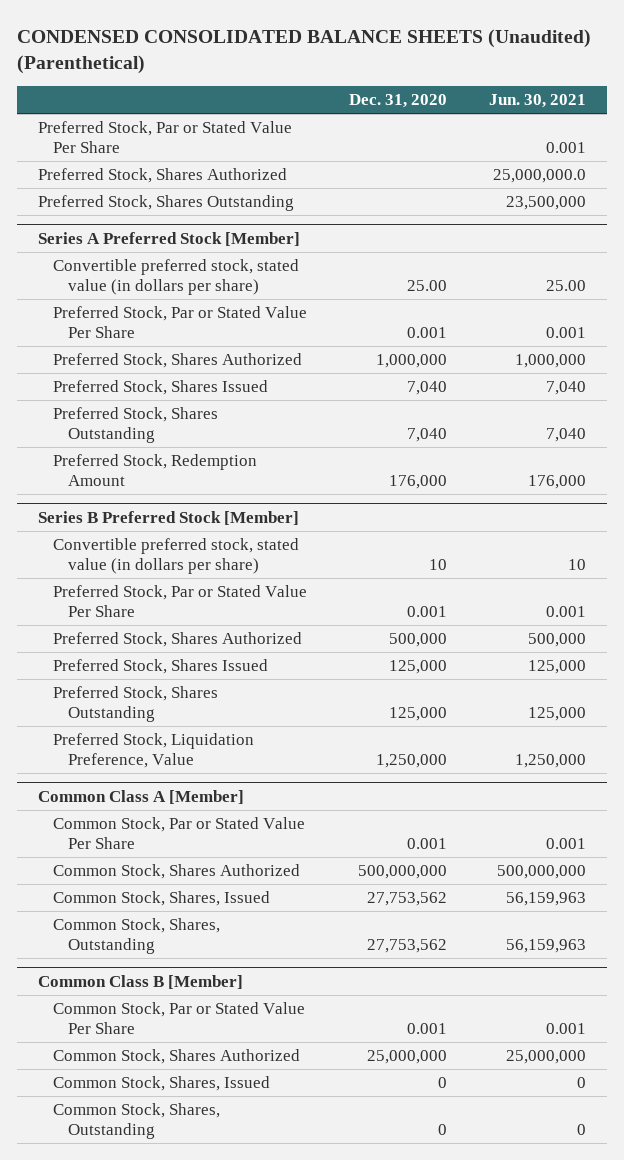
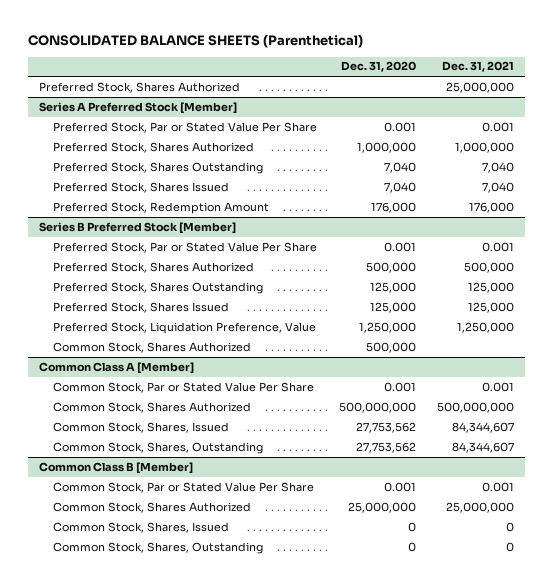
[17,29,592,75] CONDENSED CONSOLIDATED BALANCE SHEETS (Unaudited) (Parenthetical) -> [27,34,363,49] CONSOLIDATED BALANCE SHEETS (Parenthetical)
[489,94,587,109] Jun. 30, 2021 -> none
none -> [442,61,515,73] Dec. 31, 2021
[38,120,293,153] Preferred Stock, Par or Stated Value Per Share -> none
[38,194,295,211] Preferred Stock, Shares Outstanding -> none
[53,258,300,295] Convertible preferred stock, stated value (in dollars per share) -> none
[53,379,269,395] Preferred Stock, Shares Issued -> [53,181,230,193] Preferred Stock, Shares Issued
[53,537,300,574] Convertible preferred stock, stated value (in dollars per share) -> none
[53,658,269,674] Preferred Stock, Shares Issued -> [53,301,230,313] Preferred Stock, Shares Issued
none -> [53,341,252,353] Common Stock, Shares Authorized

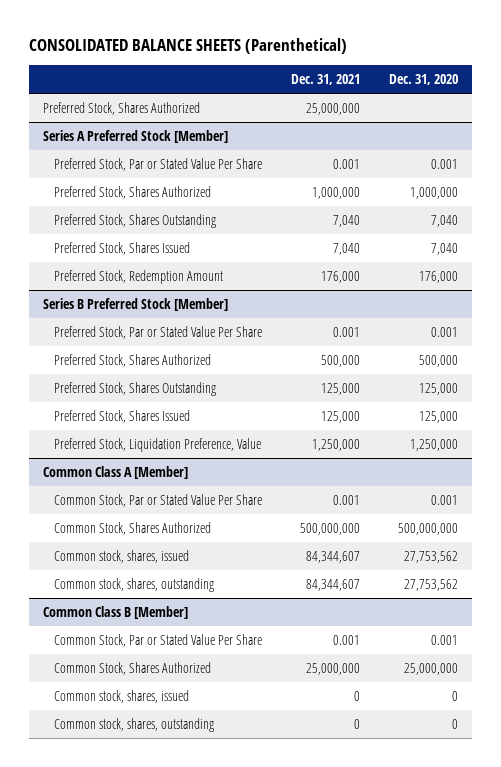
[53,341,252,353] Common Stock, Shares Authorized -> none
[53,421,230,433] Common Stock, Shares, Issued -> [54,550,190,564] Common stock, shares, issued
[53,441,264,454] Common Stock, Shares, Outstanding -> [54,578,215,593] Common stock, shares, outstanding
[53,521,230,533] Common Stock, Shares, Issued -> [54,690,190,704] Common stock, shares, issued
[53,541,264,554] Common Stock, Shares, Outstanding -> [54,718,215,733] Common stock, shares, outstanding

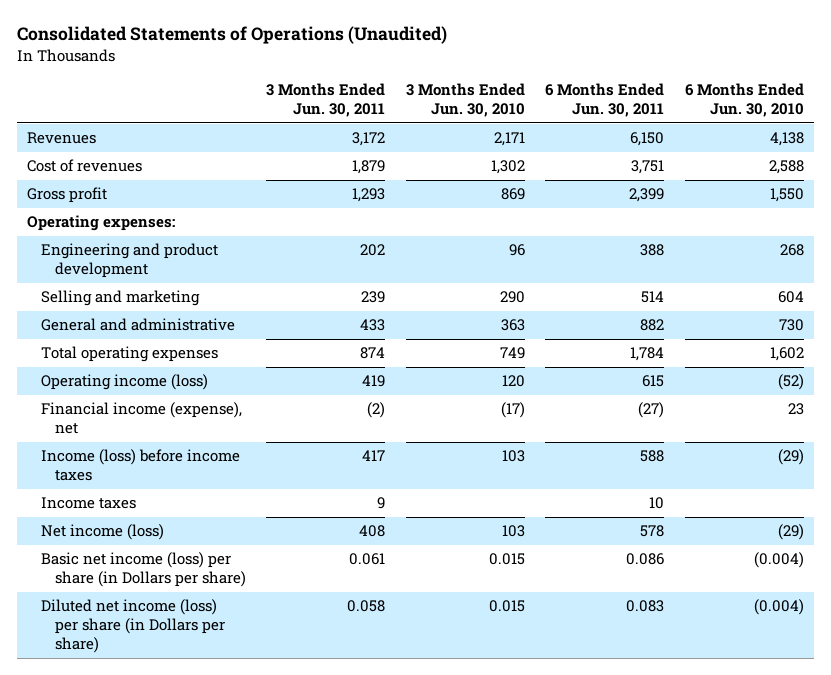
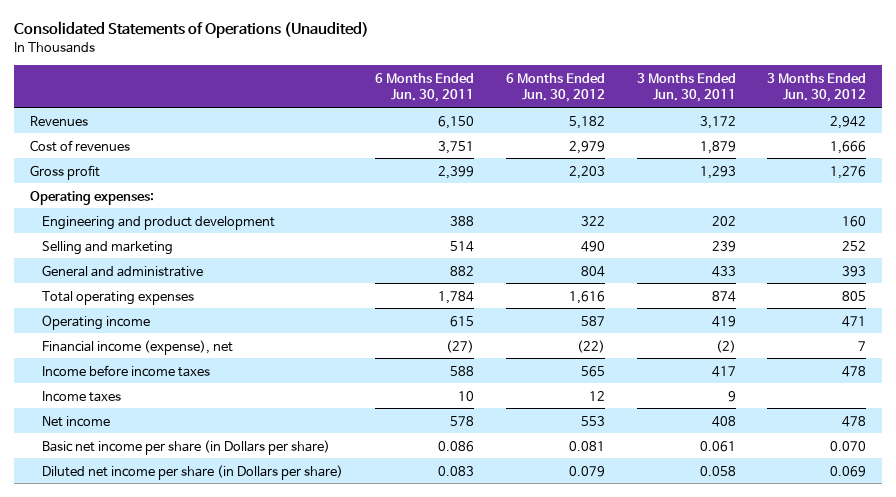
[405,83,525,118] 3 Months Ended Jun. 30, 2010 -> none
[684,83,804,118] 6 Months Ended Jun. 30, 2010 -> none
none -> [505,72,605,103] 6 Months Ended Jun. 30, 2012
none -> [767,72,867,103] 3 Months Ended Jun. 30, 2012
[40,374,208,391] Operating income (loss) -> [42,314,151,330] Operating income
[40,449,240,482] Income (loss) before income taxes -> [42,364,211,377] Income before income taxes
[40,524,164,541] Net income (loss) -> [42,415,111,427] Net income
[40,552,246,588] Basic net income (loss) per share (in Dollars per share) -> [42,439,331,455] Basic net income per share (in Dollars per share)
[40,599,225,654] Diluted net income (loss) per share (in Dollars per share) -> [42,464,344,480] Diluted net income per share (in Dollars per share)

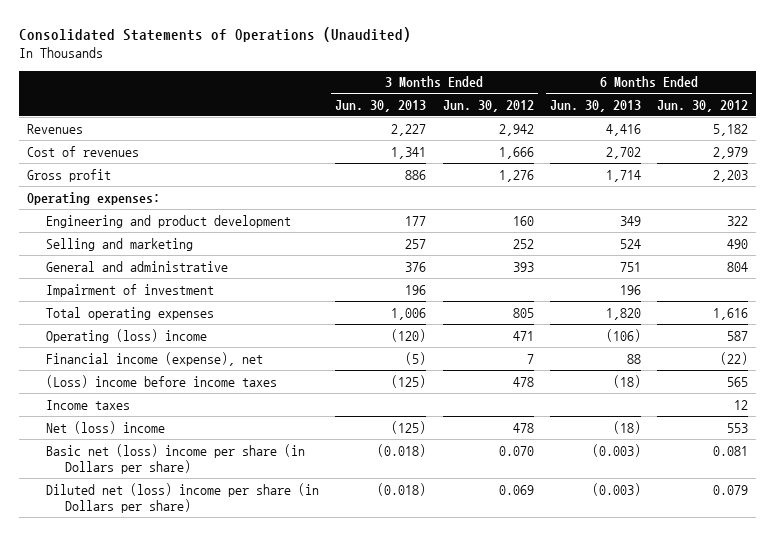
[375,72,475,103] 6 Months Ended Jun. 30, 2011 -> none
[636,72,736,103] 3 Months Ended Jun. 30, 2011 -> none
none -> [335,99,427,112] Jun. 30, 2013
none -> [549,99,641,112] Jun. 30, 2013
none -> [45,283,214,297] Impairment of investment
[42,314,151,330] Operating income -> [45,328,207,343] Operating (loss) income
[42,364,211,377] Income before income taxes -> [45,374,277,388] (Loss) income before income taxes
[42,415,111,427] Net income -> [45,420,165,434] Net (loss) income
[42,439,331,455] Basic net income per share (in Dollars per share) -> [45,443,305,475] Basic net (loss) income per share (in Dollars per share)
[42,464,344,480] Diluted net income per share (in Dollars per share) -> [45,482,319,514] Diluted net (loss) income per share (in Dollars per share)

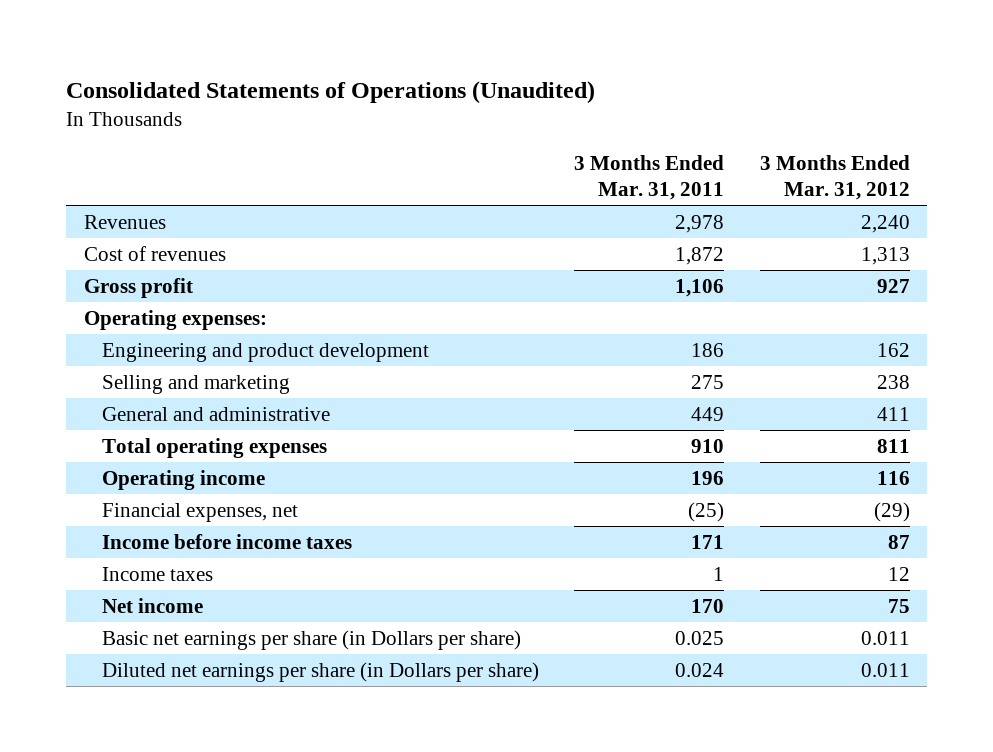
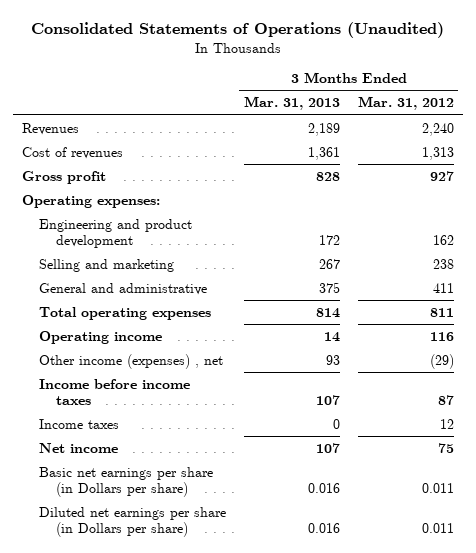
[574,155,725,200] 3 Months Ended Mar. 31, 2011 -> none
none -> [243,96,340,111] Mar. 31, 2013
[101,502,298,522] Financial expenses, net -> none
none -> [38,353,223,369] Other income (expenses) , net

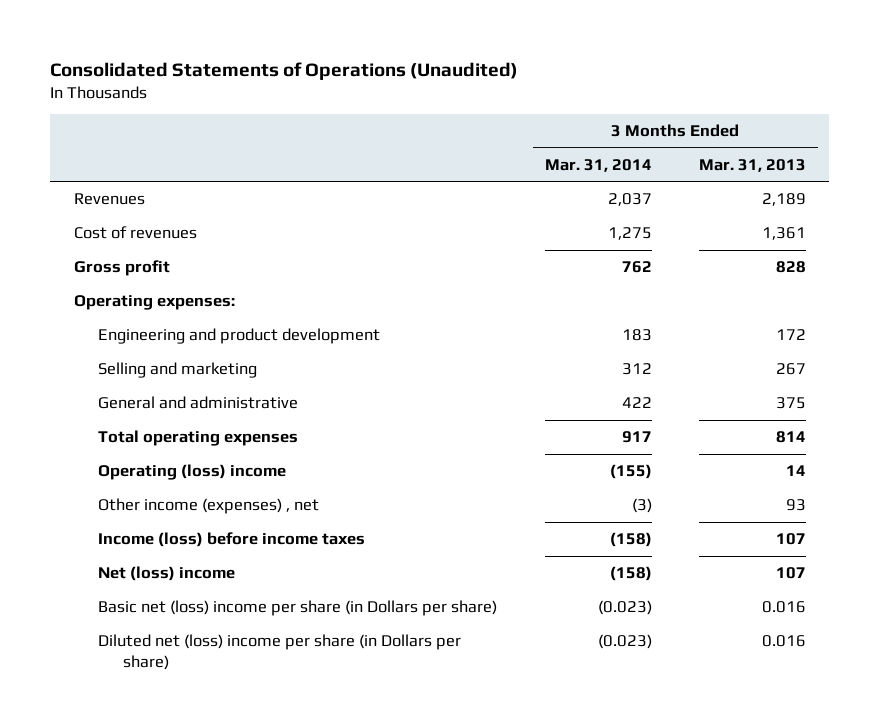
[357,96,454,111] Mar. 31, 2012 -> none
none -> [544,158,652,172] Mar. 31, 2014
[38,330,162,344] Operating income -> [98,464,287,481] Operating (loss) income
[38,418,119,429] Income taxes -> none
[38,378,190,405] Income before income taxes -> [98,532,366,548] Income (loss) before income taxes
[38,442,118,453] Net income -> [98,566,236,582] Net (loss) income
[38,466,213,497] Basic net earnings per share (in Dollars per share) -> [98,600,498,617] Basic net (loss) income per share (in Dollars per share)
[38,506,226,537] Diluted net earnings per share (in Dollars per share) -> [98,634,462,670] Diluted net (loss) income per share (in Dollars per share)

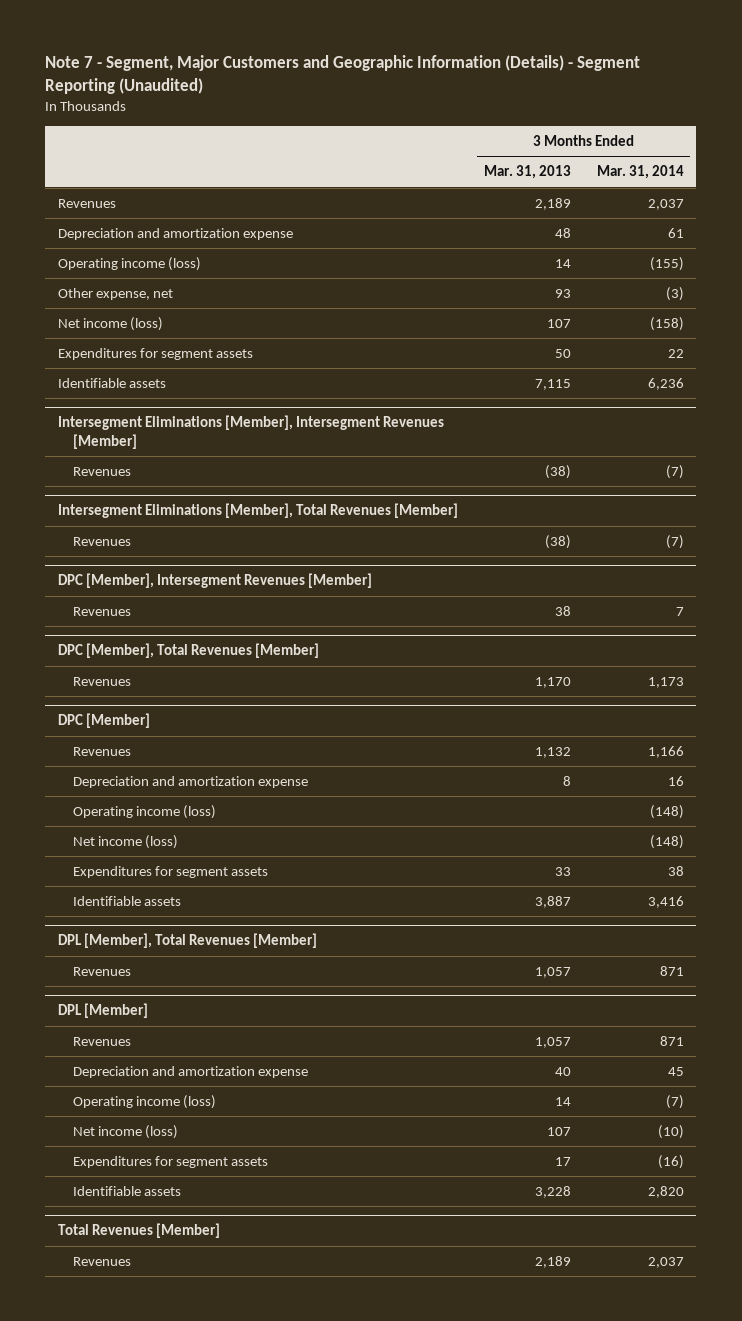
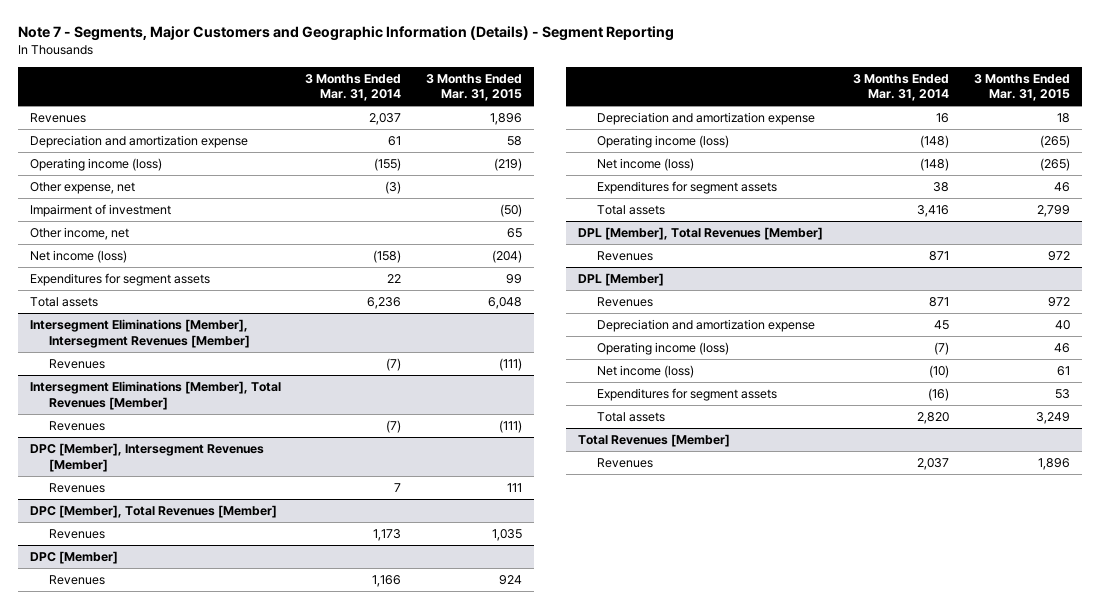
[45,55,641,95] Note 7 - Segment, Major Customers and Geographic Information (Details) - Segment Reporting (Unaudited) -> [17,26,674,42] Note 7 - Segments, Major Customers and Geographic Information (Details) - Segment Reporting
[483,165,571,180] Mar. 31, 2013 -> none
none -> [425,73,522,102] 3 Months Ended Mar. 31, 2015
none -> [29,204,171,218] Impairment of investment
none -> [29,227,129,241] Other income, net
[57,377,166,388] Identifiable assets -> [29,297,98,308] Total assets
[73,895,182,906] Identifiable assets -> [597,205,666,216] Total assets
[73,1185,182,1196] Identifiable assets -> [597,412,666,423] Total assets

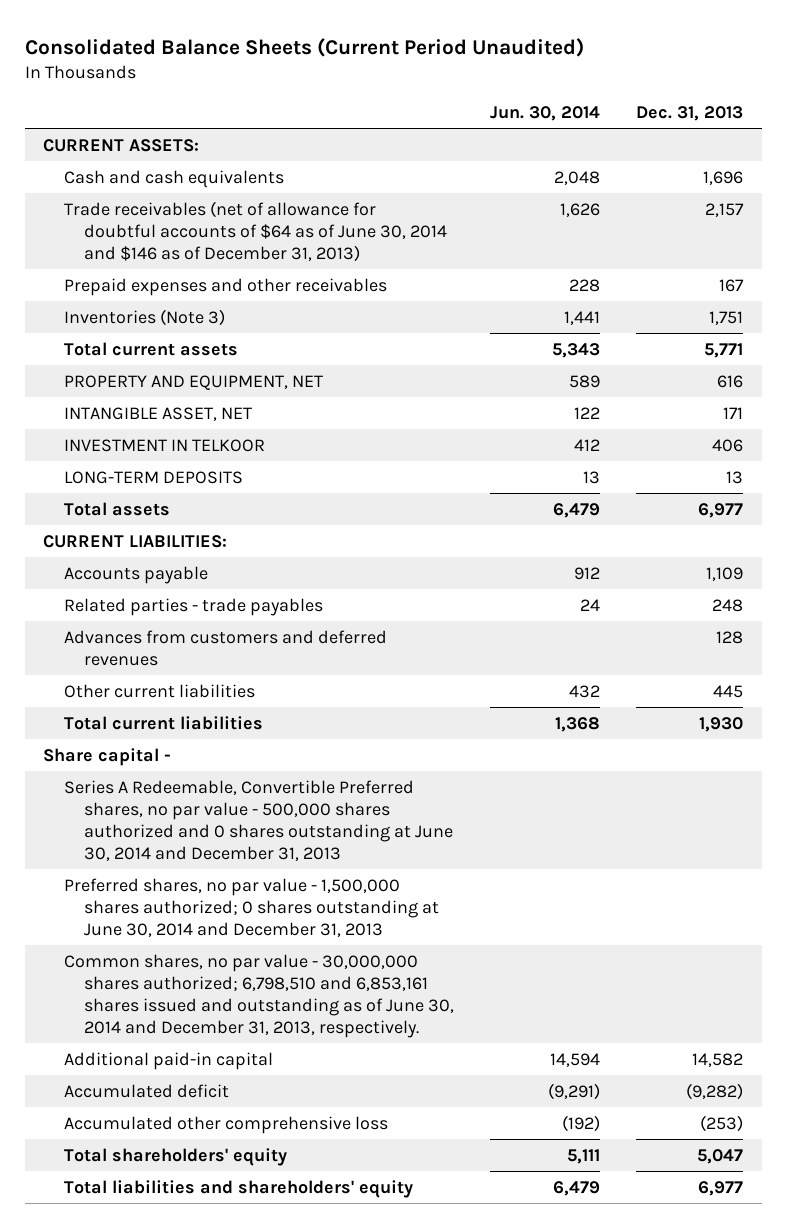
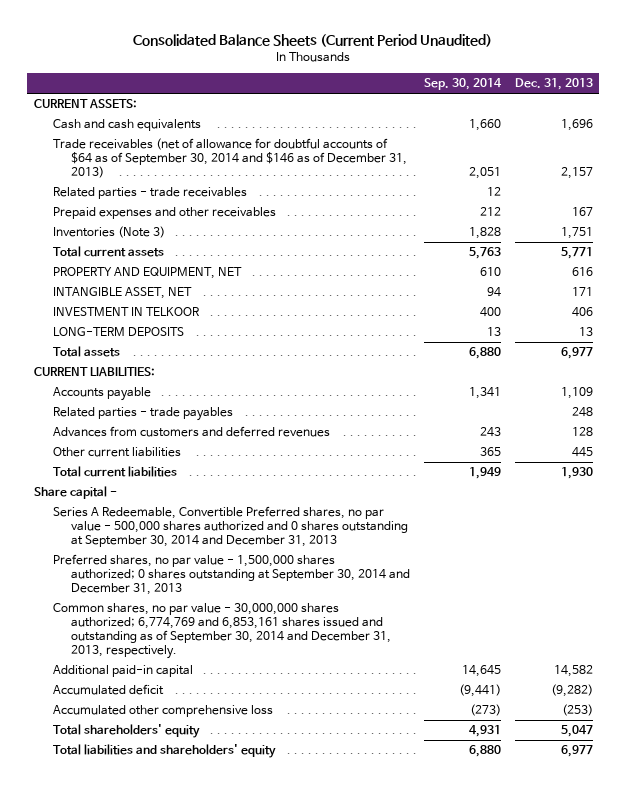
[490,106,601,122] Jun. 30, 2014 -> none
none -> [423,78,502,91] Sep. 30, 2014
[63,200,447,262] Trade receivables (net of allowance for doubtful accounts of $64 as of June 30, 2014 and $146 as of December 31, 2013) -> [52,138,408,179] Trade receivables (net of allowance for doubtful accounts of $64 as of September 30, 2014 and $146 as of December 31, 2013)
none -> [52,187,247,200] Related parties - trade receivables
[63,779,453,861] Series A Redeemable, Convertible Preferred shares, no par value - 500,000 shares authorized and 0 shares outstanding at June 30, 2014 and December 31, 2013 -> [52,506,409,548] Series A Redeemable, Convertible Preferred shares, no par value - 500,000 shares authorized and 0 shares outstanding at September 30, 2014 and December 31, 2013
[63,877,439,937] Preferred shares, no par value - 1,500,000 shares authorized; 0 shares outstanding at June 30, 2014 and December 31, 2013 -> [52,554,411,596] Preferred shares, no par value - 1,500,000 shares authorized; 0 shares outstanding at September 30, 2014 and December 31, 2013
[63,953,454,1038] Common shares, no par value - 30,000,000 shares authorized; 6,798,510 and 6,853,161 shares issued and outstanding as of June 30, 2014 and December 31, 2013, respectively. -> [52,603,392,660] Common shares, no par value - 30,000,000 shares authorized; 6,774,769 and 6,853,161 shares issued and outstanding as of September 30, 2014 and December 31, 2013, respectively.

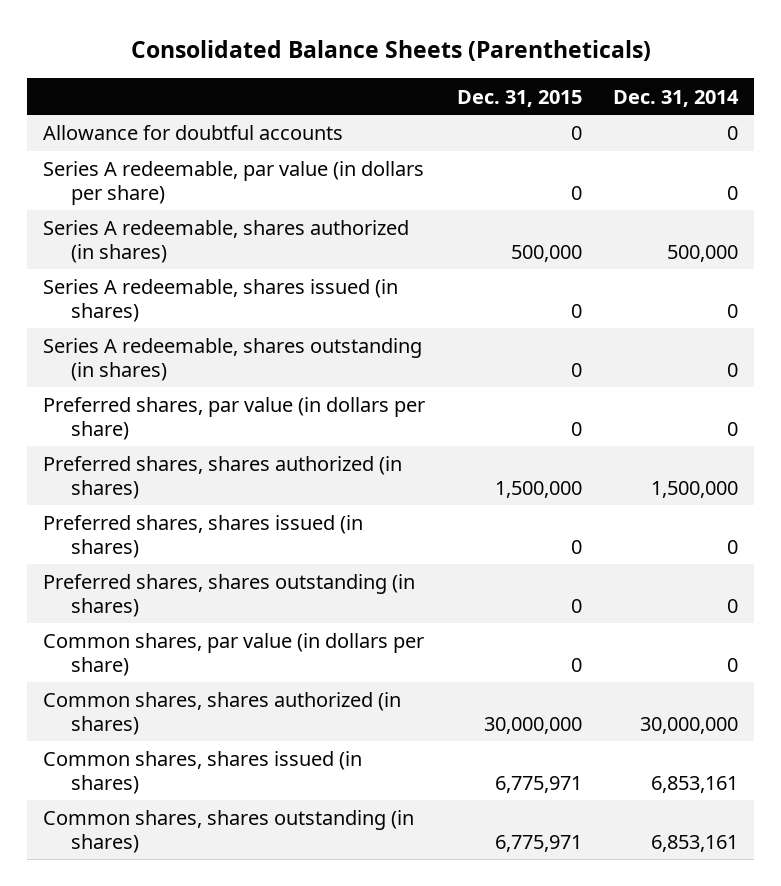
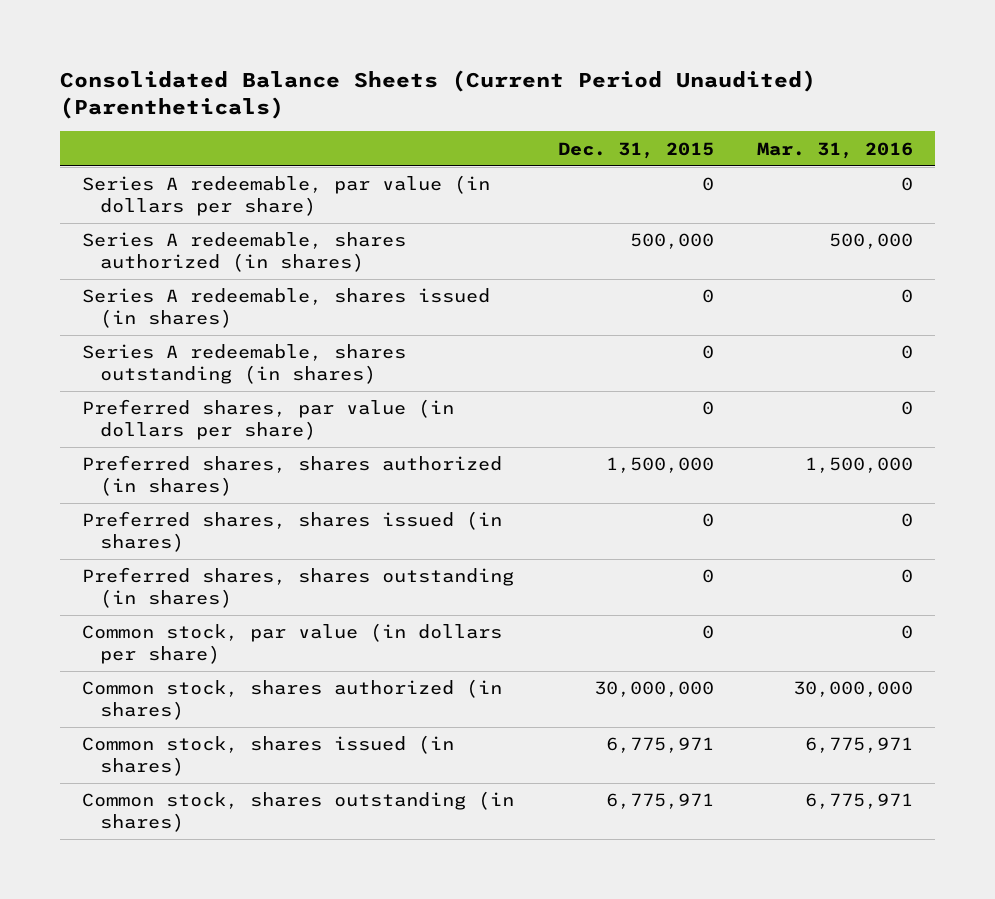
[130,40,651,62] Consolidated Balance Sheets (Parentheticals) -> [60,70,817,119] Consolidated Balance Sheets (Current Period Unaudited) (Parentheticals)
[613,89,740,107] Dec. 31, 2014 -> none
none -> [757,141,914,159] Mar. 31, 2016
[42,125,343,141] Allowance for doubtful accounts -> none
[42,633,424,676] Common shares, par value (in dollars per share) -> [82,623,503,664] Common stock, par value (in dollars per share)
[42,692,401,735] Common shares, shares authorized (in shares) -> [82,679,503,720] Common stock, shares authorized (in shares)
[42,751,362,794] Common shares, shares issued (in shares) -> [82,735,455,776] Common stock, shares issued (in shares)
[42,810,414,853] Common shares, shares outstanding (in shares) -> [82,791,515,832] Common stock, shares outstanding (in shares)

